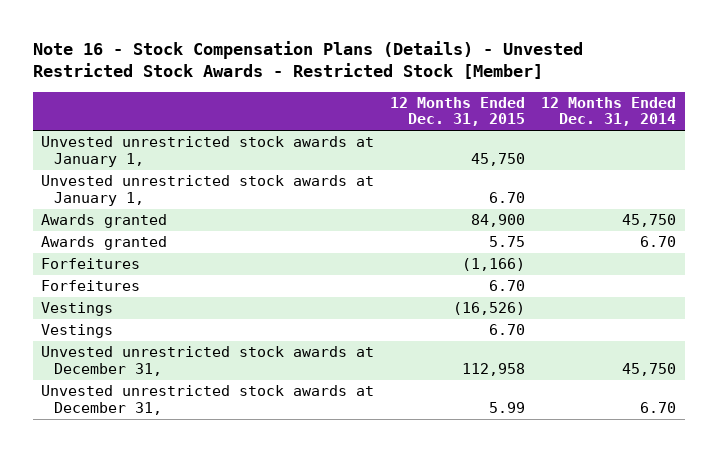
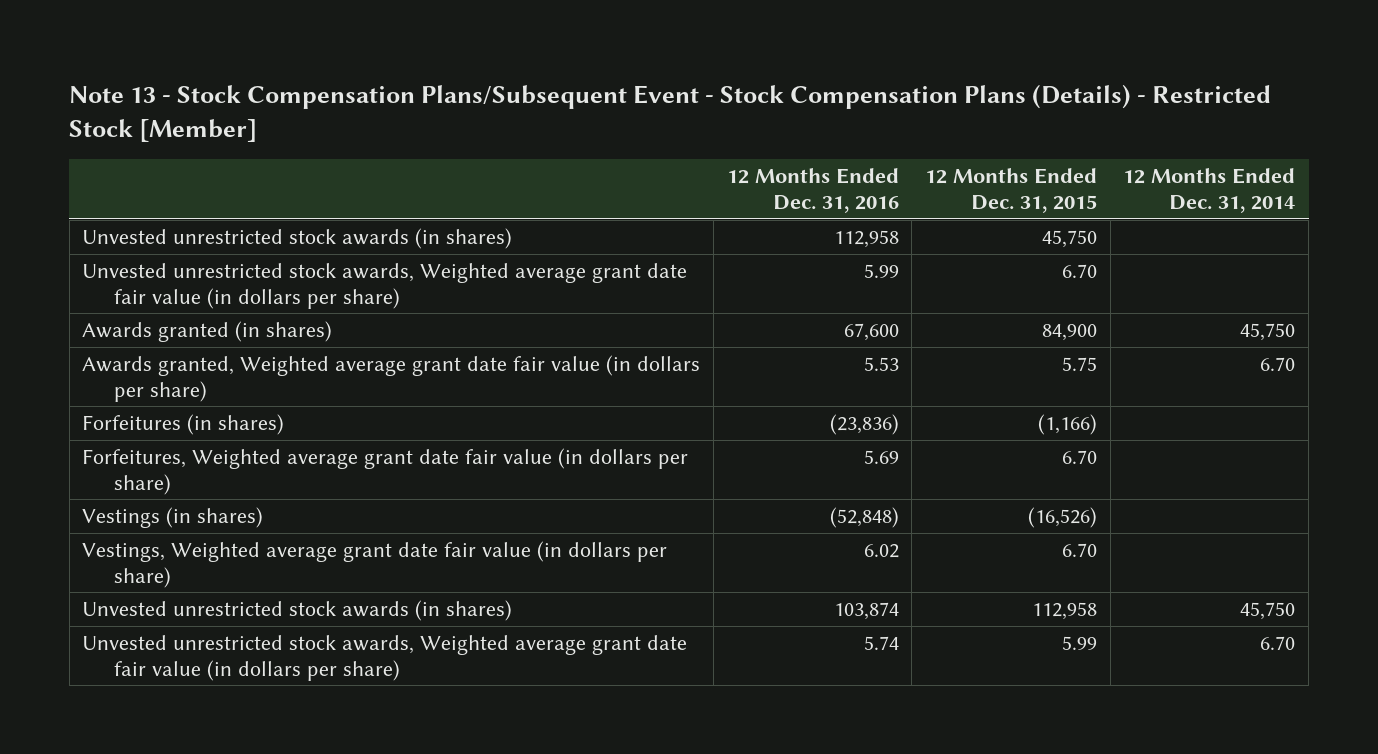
[32,41,583,80] Note 16 - Stock Compensation Plans (Details) - Unvested Restricted Stock Awards - Restricted Stock [Member] -> [69,84,1272,143] Note 13 - Stock Compensation Plans/Subsequent Event - Stock Compensation Plans (Details) - Restricted Stock [Member]
none -> [726,168,899,213] 12 Months Ended Dec. 31, 2016
[40,136,374,167] Unvested unrestricted stock awards at January 1, -> [82,228,513,250] Unvested unrestricted stock awards (in shares)
[40,175,374,206] Unvested unrestricted stock awards at January 1, -> [82,263,688,309] Unvested unrestricted stock awards, Weighted average grant date fair value (in dollars per share)
[40,214,167,229] Awards granted -> [82,321,333,343] Awards granted (in shares)
[40,236,167,251] Awards granted -> [82,355,701,402] Awards granted, Weighted average grant date fair value (in dollars per share)
[40,258,140,270] Forfeitures -> [82,414,285,436] Forfeitures (in shares)
[40,280,140,292] Forfeitures -> [82,448,689,495] Forfeitures, Weighted average grant date fair value (in dollars per share)
[40,302,113,317] Vestings -> [82,507,264,529] Vestings (in shares)
[40,324,113,339] Vestings -> [82,541,668,588] Vestings, Weighted average grant date fair value (in dollars per share)
[40,346,374,376] Unvested unrestricted stock awards at December 31, -> [82,600,513,622] Unvested unrestricted stock awards (in shares)
[40,385,374,415] Unvested unrestricted stock awards at December 31, -> [82,635,688,681] Unvested unrestricted stock awards, Weighted average grant date fair value (in dollars per share)

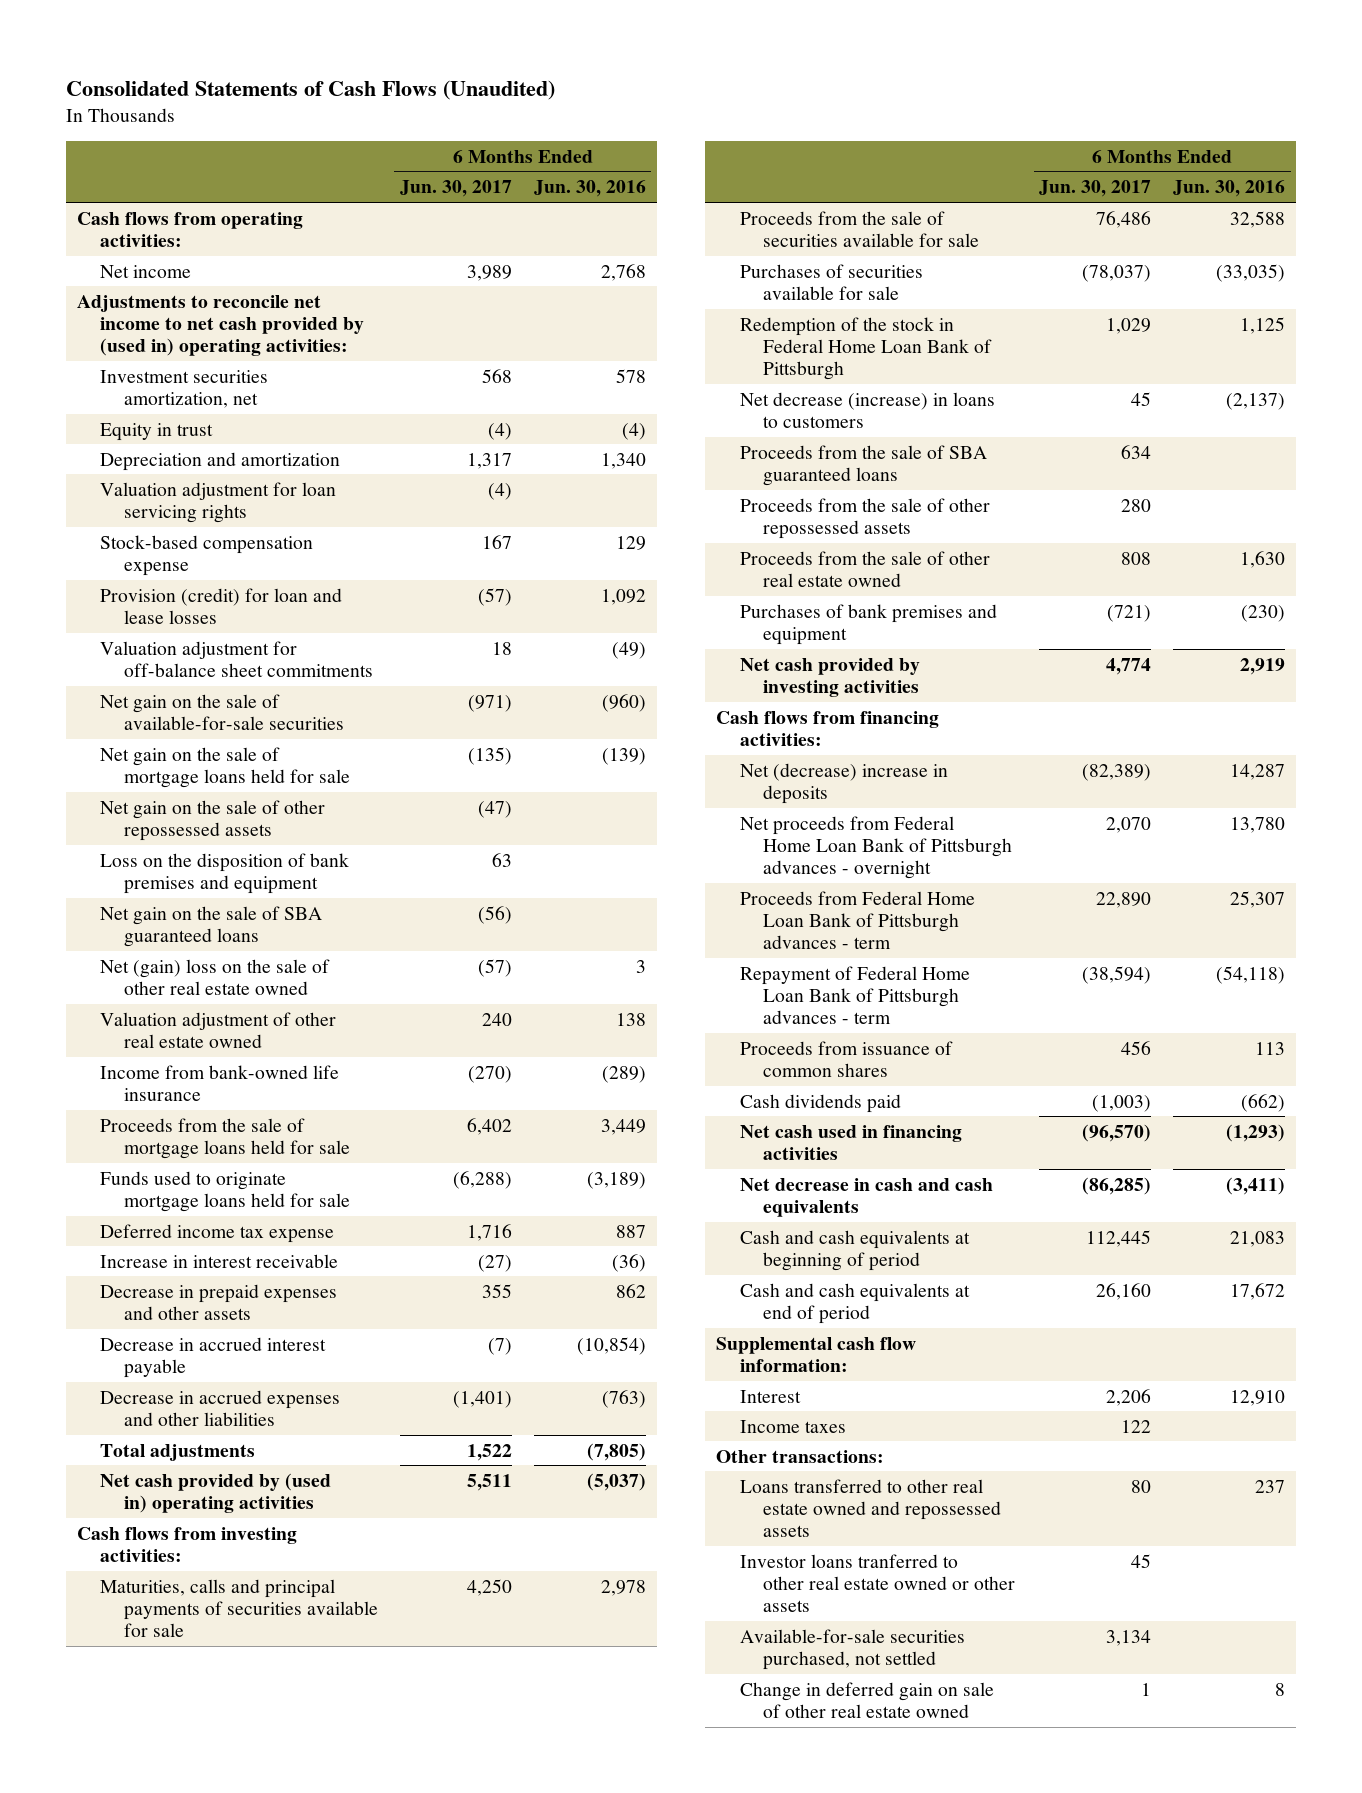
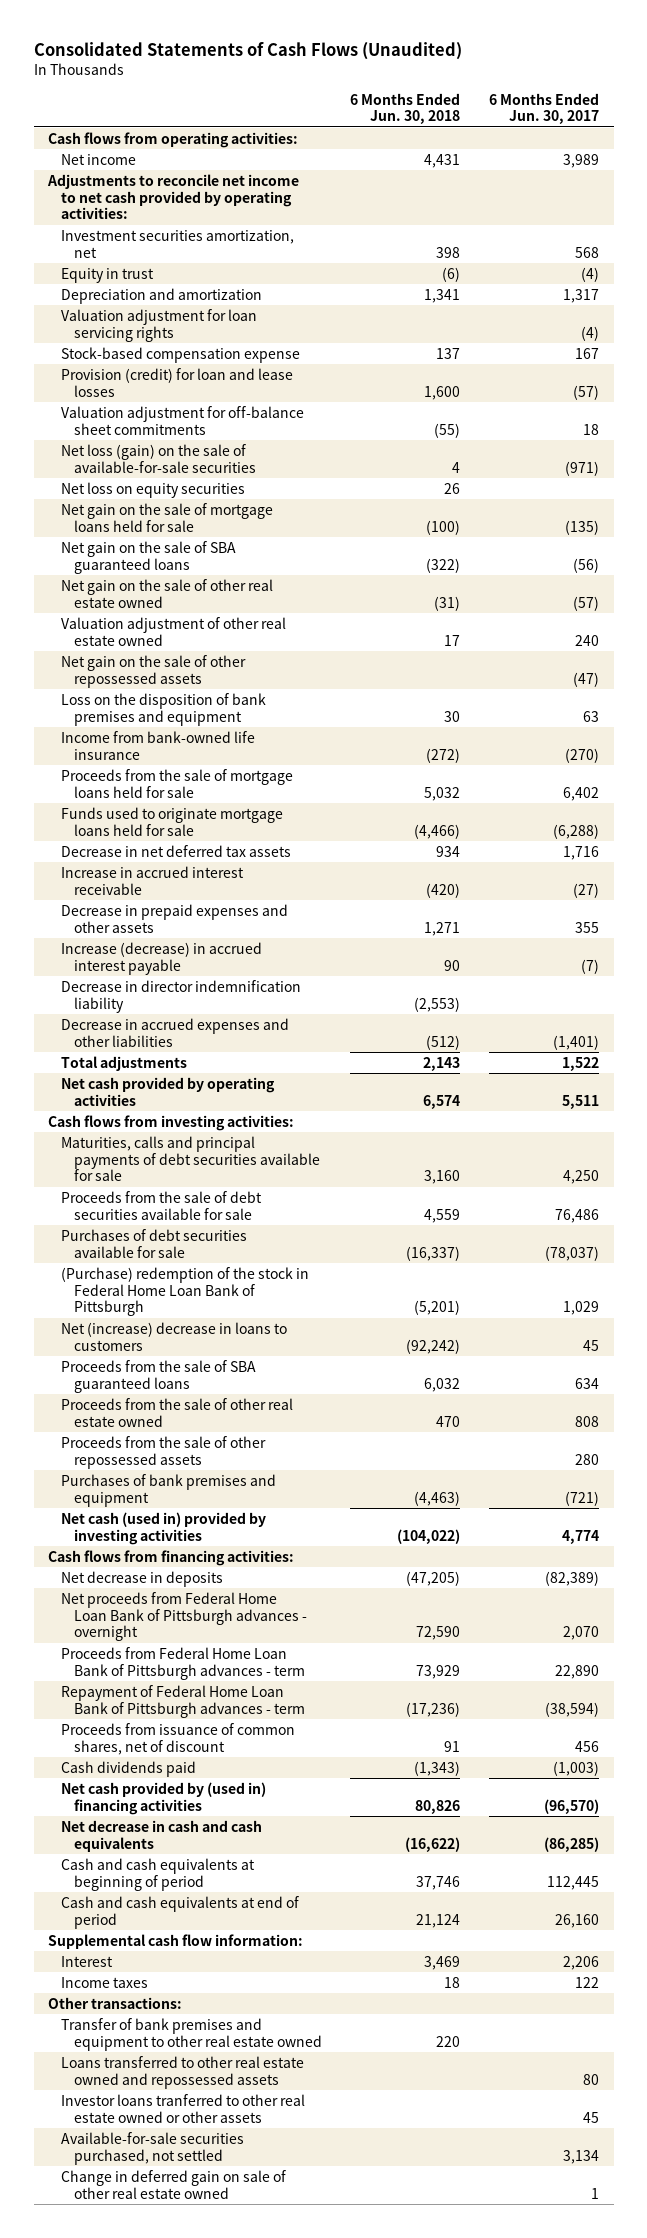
[533,180,646,198] Jun. 30, 2016 -> none
none -> [350,92,461,125] 6 Months Ended Jun. 30, 2018
[76,294,365,357] Adjustments to reconcile net income to net cash provided by (used in) operating activities: -> [46,173,299,220] Adjustments to reconcile net income to net cash provided by operating activities:
[100,693,344,730] Net gain on the sale of available-for-sale securities -> [60,443,256,473] Net loss (gain) on the sale of available-for-sale securities
none -> [60,481,245,498] Net loss on equity securities
[100,958,331,995] Net (gain) loss on the sale of other real estate owned -> [60,578,273,608] Net gain on the sale of other real estate owned
[100,799,326,841] Net gain on the sale of other repossessed assets -> [60,654,246,688] Net gain on the sale of other repossessed assets
[100,852,350,894] Loss on the disposition of bank premises and equipment -> [60,692,266,726] Loss on the disposition of bank premises and equipment
[100,1223,335,1243] Deferred income tax expense -> [60,844,291,857] Decrease in net deferred tax assets
[100,1253,339,1268] Increase in interest receivable -> [60,865,244,895] Increase in accrued interest receivable
[100,1336,327,1378] Decrease in accrued interest payable -> [60,941,262,975] Increase (decrease) in accrued interest payable
none -> [60,979,301,1013] Decrease in director indemnification liability
[100,1472,332,1513] Net cash provided by (used in) operating activities -> [60,1076,275,1106] Net cash provided by operating activities
[100,1578,378,1638] Maturities, calls and principal payments of securities available for sale -> [60,1135,320,1182] Maturities, calls and principal payments of debt securities available for sale
[739,210,980,247] Proceeds from the sale of securities available for sale -> [60,1190,262,1220] Proceeds from the sale of debt securities available for sale
[739,263,923,300] Purchases of securities available for sale -> [60,1228,247,1258] Purchases of debt securities available for sale
[739,316,993,381] Redemption of the stock in Federal Home Loan Bank of Pittsburgh -> [60,1266,309,1317] (Purchase) redemption of the stock in Federal Home Loan Bank of Pittsburgh
[739,391,995,428] Net decrease (increase) in loans to customers -> [60,1321,287,1351] Net (increase) decrease in loans to customers
[739,497,990,539] Proceeds from the sale of other repossessed assets -> [60,1435,266,1469] Proceeds from the sale of other repossessed assets
[739,657,920,697] Net cash provided by investing activities -> [60,1511,266,1545] Net cash (used in) provided by investing activities
[739,762,948,804] Net (decrease) increase in deposits -> [60,1570,223,1587] Net decrease in deposits
[739,1040,953,1077] Proceeds from issuance of common shares -> [60,1722,295,1755] Proceeds from issuance of common shares, net of discount
[739,1124,962,1160] Net cash used in financing activities -> [60,1781,266,1815] Net cash provided by (used in) financing activities
none -> [60,2017,322,2051] Transfer of bank premises and equipment to other real estate owned

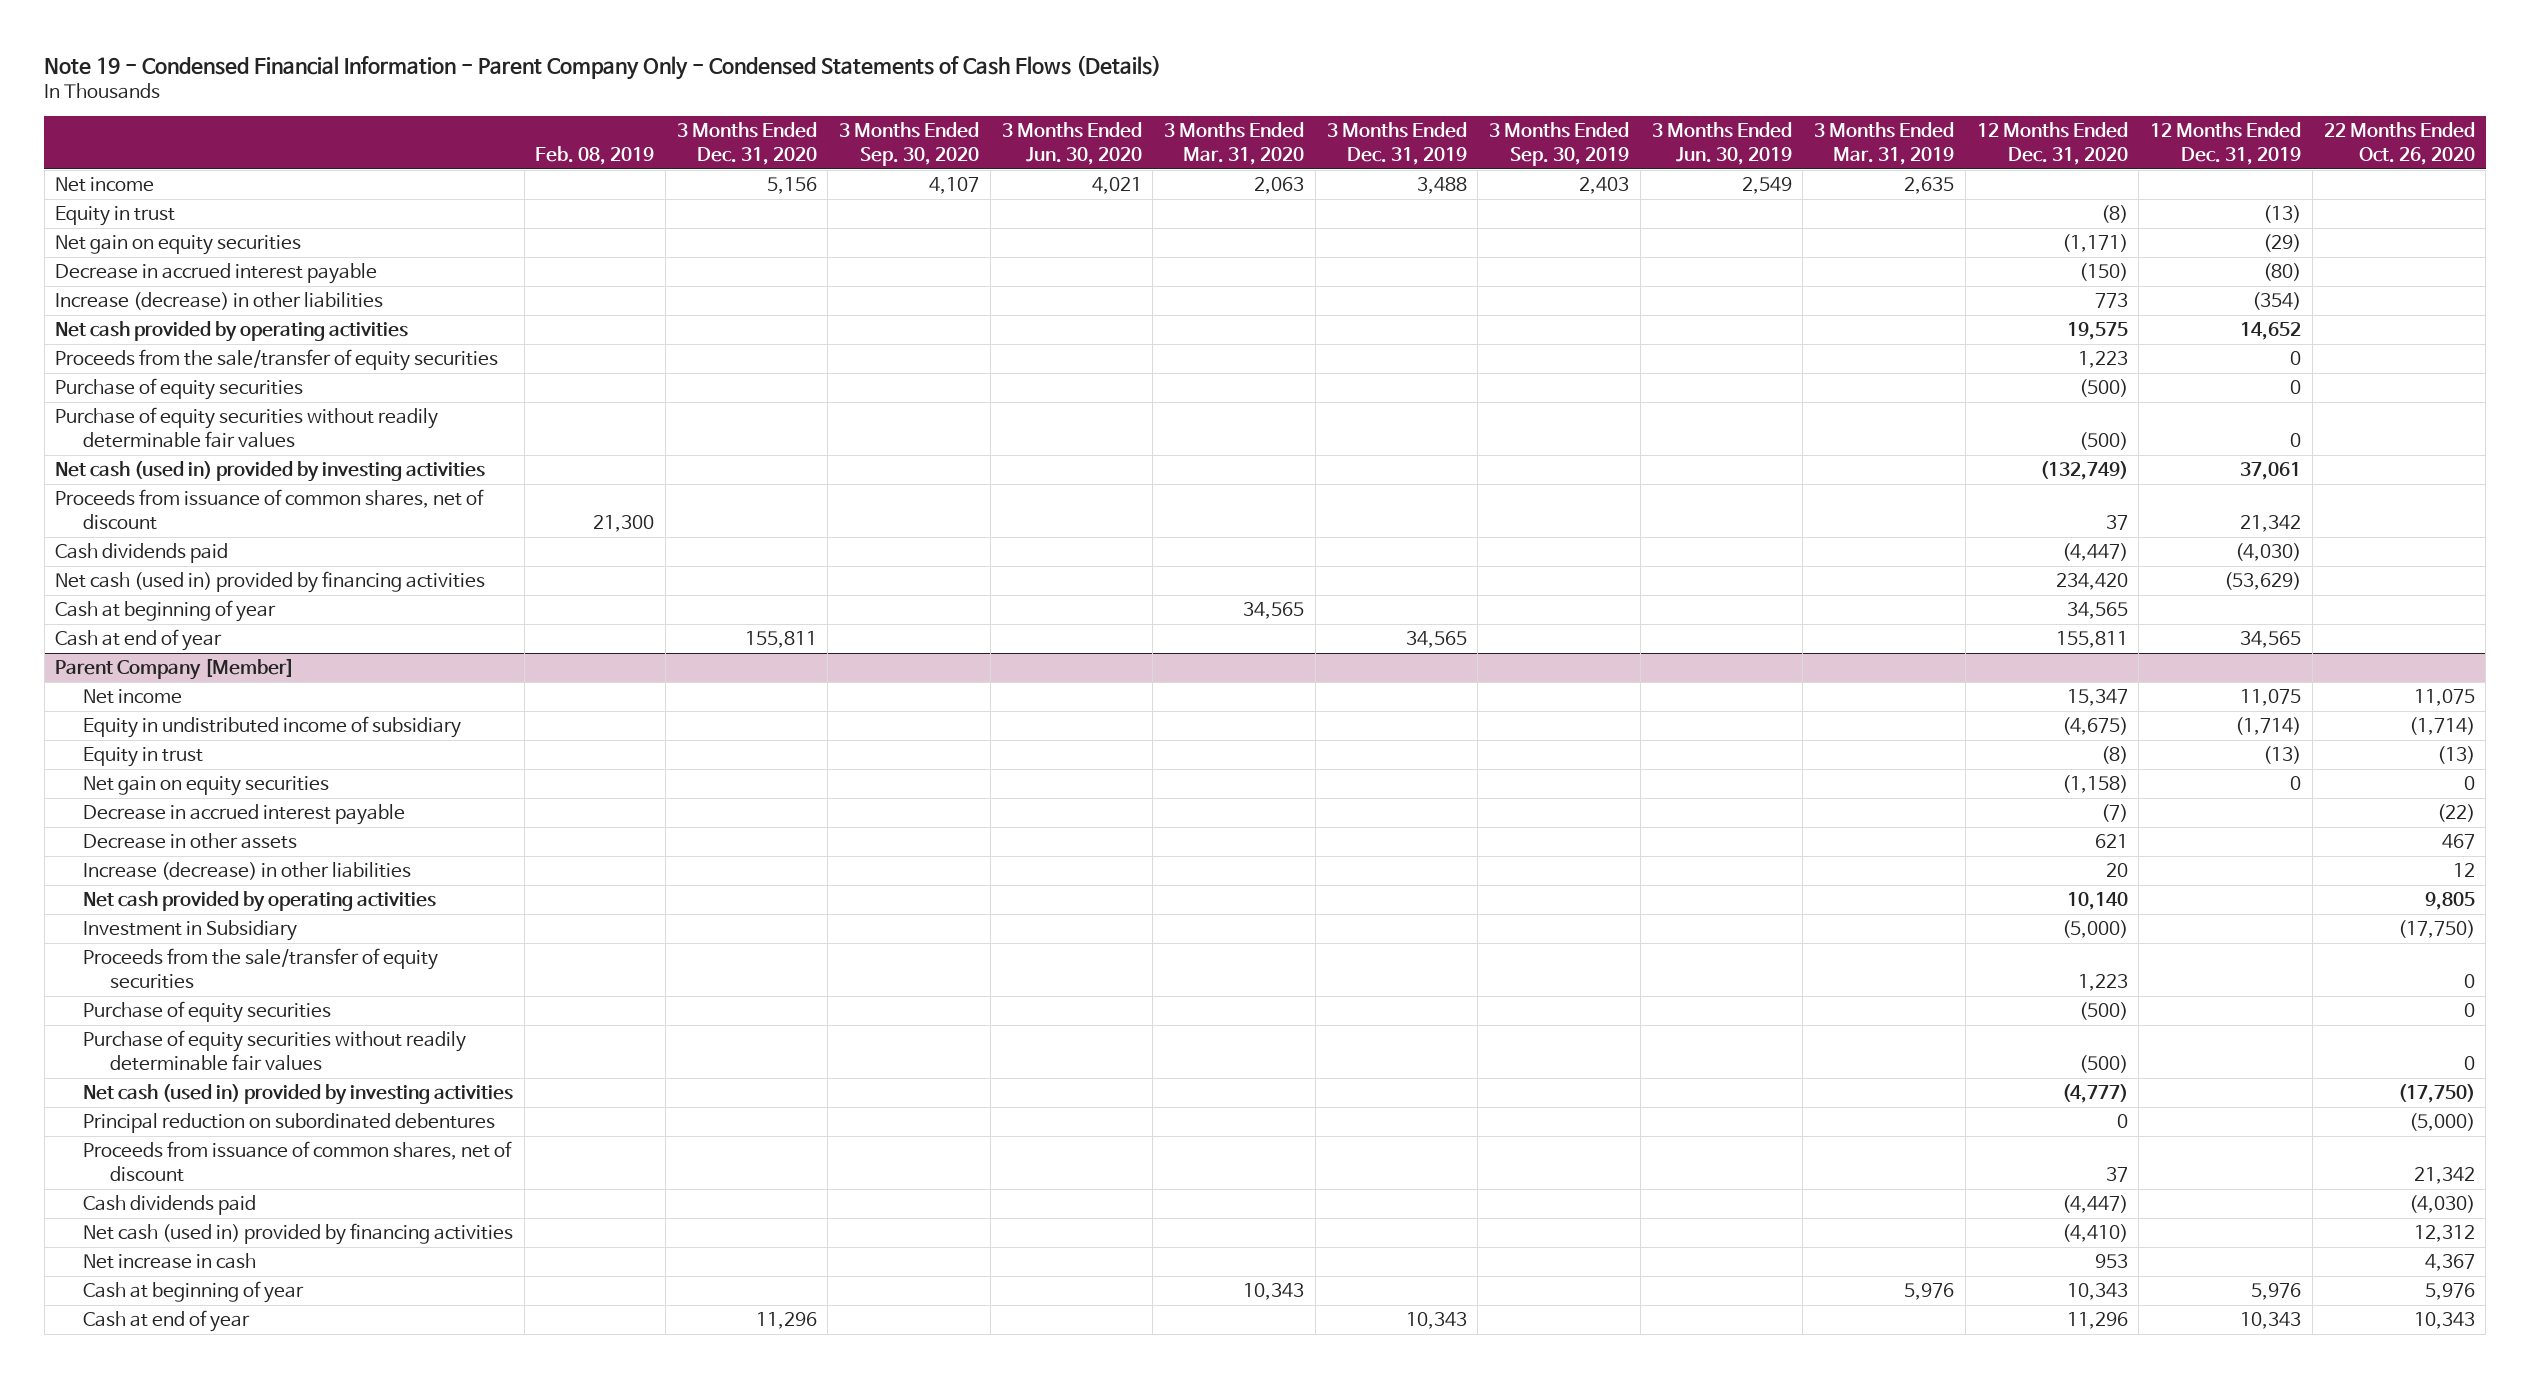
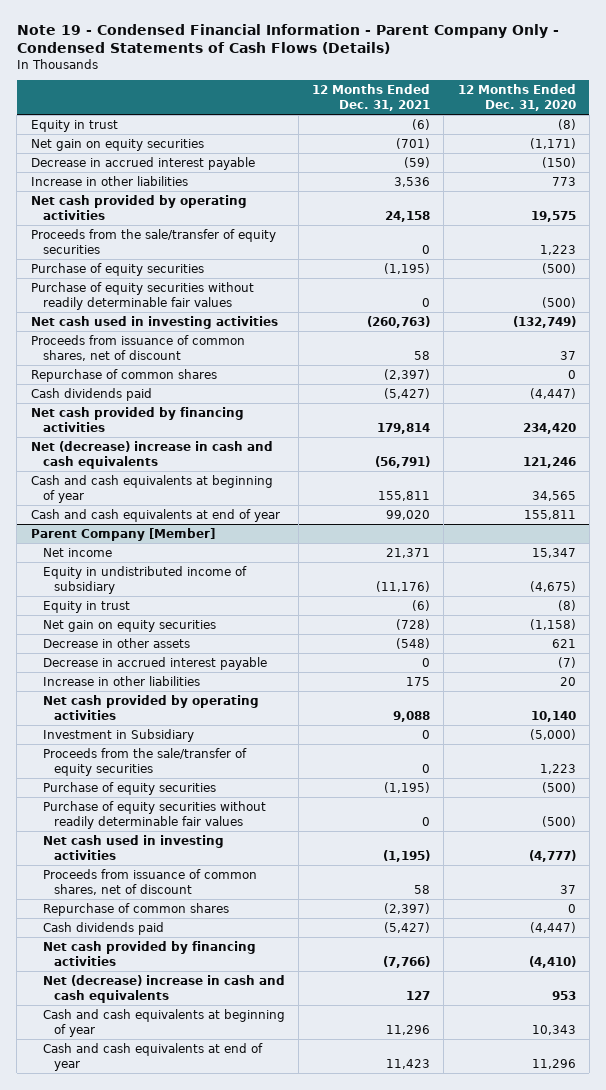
[535,146,655,166] Feb. 08, 2019 -> none
[676,122,817,166] 3 Months Ended Dec. 31, 2020 -> none
[839,122,980,167] 3 Months Ended Sep. 30, 2020 -> none
[1001,122,1142,166] 3 Months Ended Jun. 30, 2020 -> none
[1164,122,1305,166] 3 Months Ended Mar. 31, 2020 -> none
[1326,122,1467,166] 3 Months Ended Dec. 31, 2019 -> none
[1489,122,1630,167] 3 Months Ended Sep. 30, 2019 -> none
[1651,122,1792,166] 3 Months Ended Jun. 30, 2019 -> none
[1814,122,1955,166] 3 Months Ended Mar. 31, 2019 -> none
[2150,122,2302,166] 12 Months Ended Dec. 31, 2019 -> none
[2323,122,2475,166] 22 Months Ended Oct. 26, 2020 -> none
none -> [312,84,431,112] 12 Months Ended Dec. 31, 2021
[55,177,155,193] Net income -> none
[55,292,384,311] Increase (decrease) in other liabilities -> [30,175,188,186] Increase in other liabilities
[55,461,486,483] Net cash (used in) provided by investing activities -> [30,315,278,329] Net cash used in investing activities
none -> [30,368,217,382] Repurchase of common shares
[55,571,486,594] Net cash (used in) provided by financing activities -> [30,406,244,432] Net cash provided by financing activities
none -> [30,440,273,469] Net (decrease) increase in cash and cash equivalents
[55,600,277,623] Cash at beginning of year -> [30,474,273,503] Cash and cash equivalents at beginning of year
[55,629,223,652] Cash at end of year -> [30,508,280,522] Cash and cash equivalents at end of year
[82,804,405,826] Decrease in accrued interest payable -> [42,656,267,670] Decrease in accrued interest payable
[82,862,411,881] Increase (decrease) in other liabilities -> [42,675,200,686] Increase in other liabilities
[82,1113,495,1134] Principal reduction on subordinated debentures -> none
[82,1084,513,1106] Net cash (used in) provided by investing activities -> [42,834,224,860] Net cash used in investing activities
none -> [42,902,229,916] Repurchase of common shares
[82,1223,513,1246] Net cash (used in) provided by financing activities -> [42,940,256,966] Net cash provided by financing activities
[82,1253,256,1270] Net increase in cash -> [42,974,285,1003] Net (decrease) increase in cash and cash equivalents
[82,1281,304,1304] Cash at beginning of year -> [42,1008,285,1037] Cash and cash equivalents at beginning of year
[82,1310,250,1333] Cash at end of year -> [42,1042,263,1071] Cash and cash equivalents at end of year

